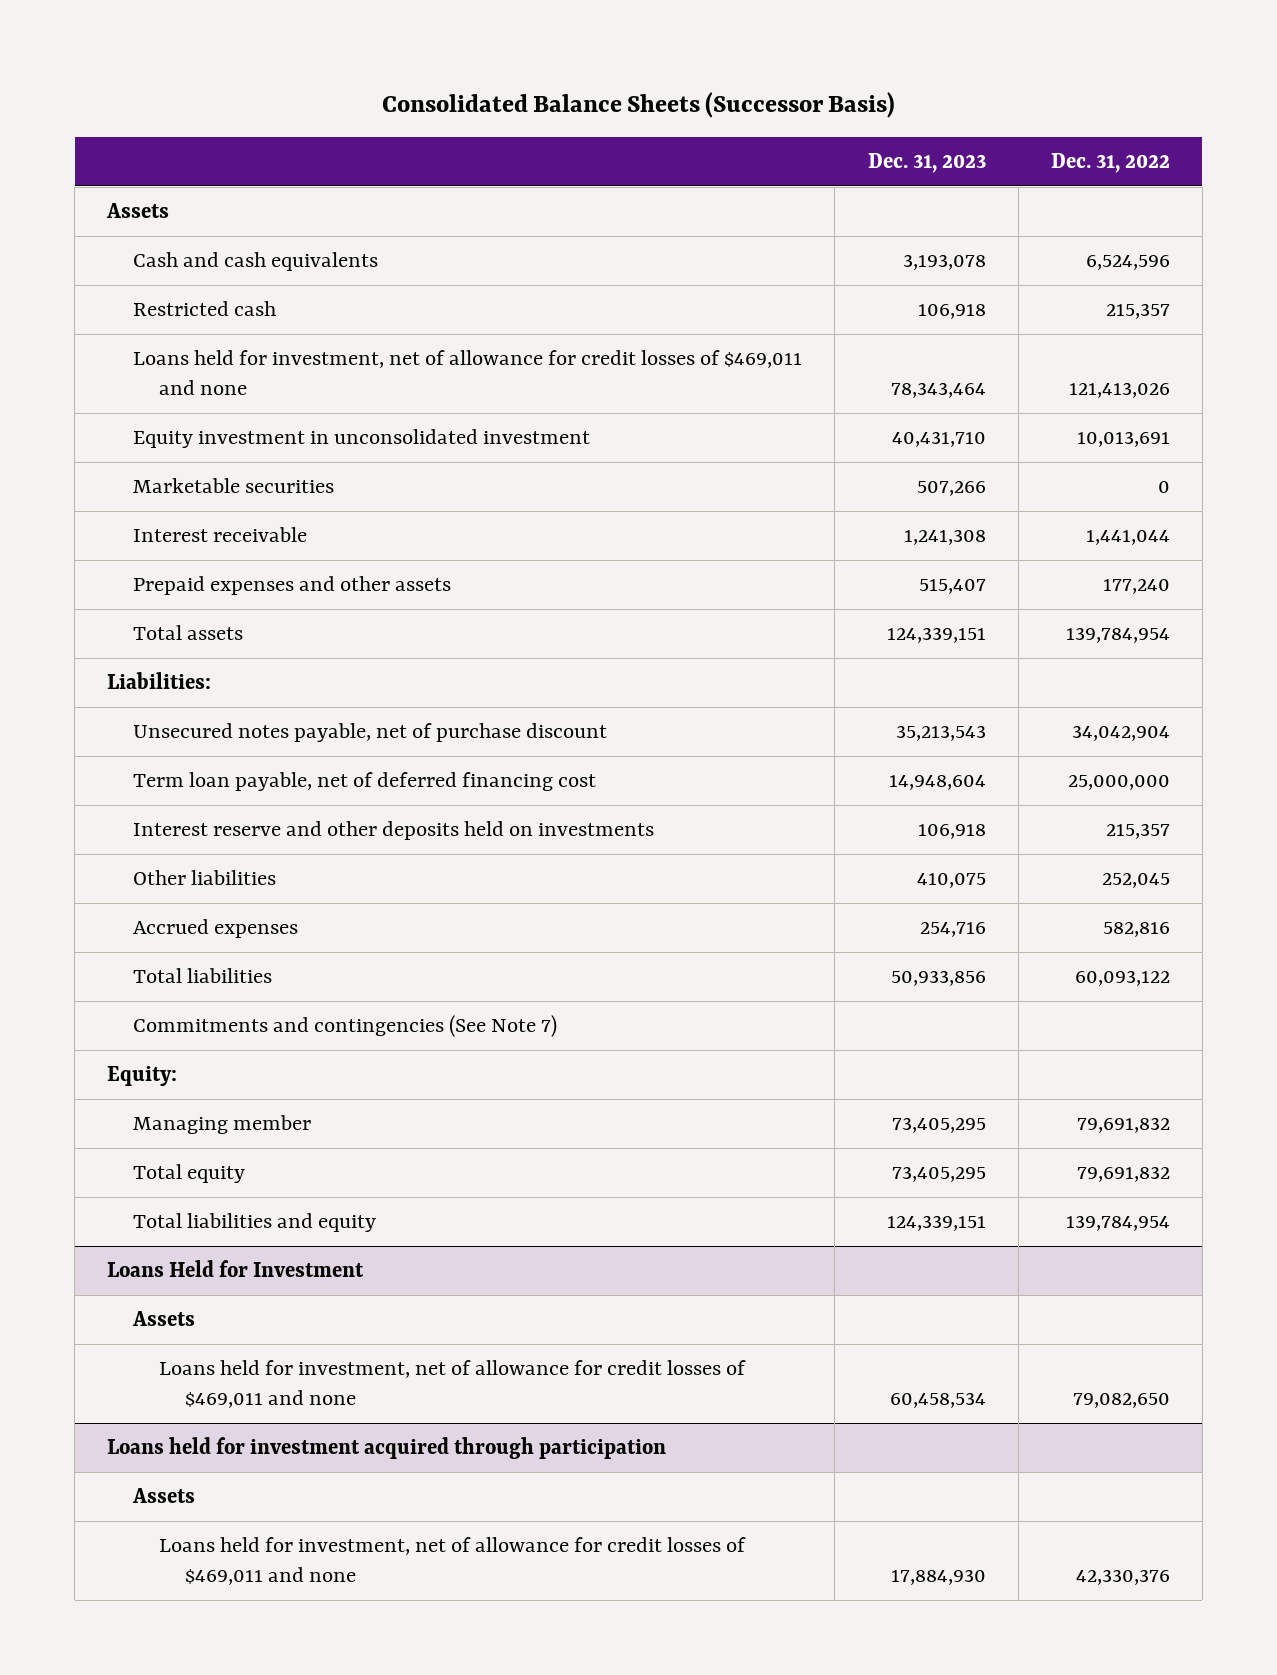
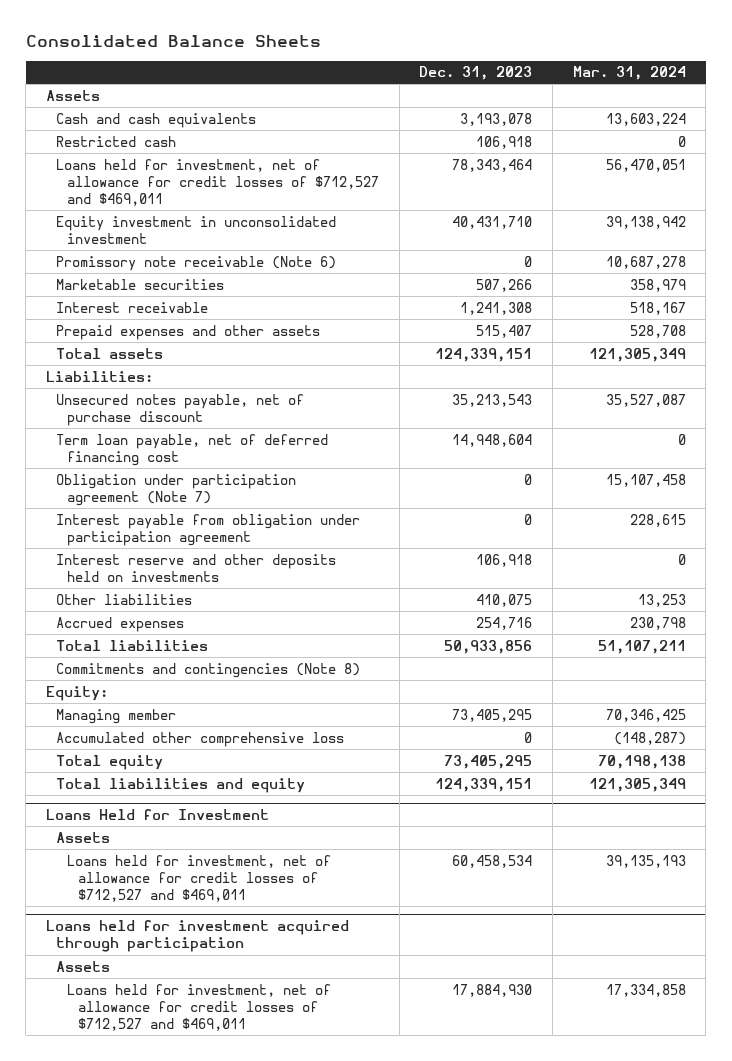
[381,92,895,119] Consolidated Balance Sheets (Successor Basis) -> [25,35,321,48] Consolidated Balance Sheets
[1050,153,1170,174] Dec. 31, 2022 -> none
none -> [572,66,686,81] Mar. 31, 2024
[133,350,803,396] Loans held for investment, net of allowance for credit losses of $469,011 and none -> [56,158,380,207] Loans held for investment, net of allowance for credit losses of $712,527 and $469,011
none -> [56,255,337,271] Promissory note receivable (Note 6)
none -> [56,473,297,506] Obligation under participation agreement (Note 7)
none -> [56,513,361,546] Interest payable from obligation under participation agreement
[133,1015,558,1038] Commitments and contingencies (See Note 7) -> [56,662,361,678] Commitments and contingencies (Note 8)
none -> [56,731,345,747] Accumulated other comprehensive loss
[159,1360,747,1409] Loans held for investment, net of allowance for credit losses of $469,011 and none -> [67,854,332,903] Loans held for investment, net of allowance for credit losses of $712,527 and $469,011
[159,1537,747,1586] Loans held for investment, net of allowance for credit losses of $469,011 and none -> [67,983,332,1032] Loans held for investment, net of allowance for credit losses of $712,527 and $469,011

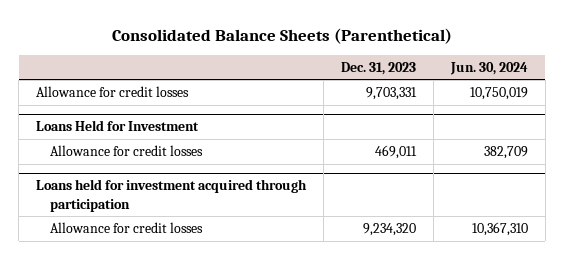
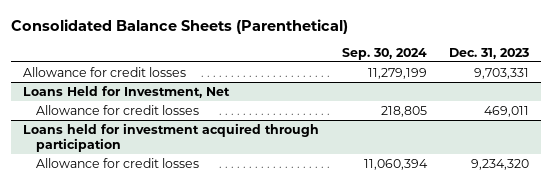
[449,61,528,75] Jun. 30, 2024 -> none
none -> [341,47,427,60] Sep. 30, 2024
[35,120,199,132] Loans Held for Investment -> [22,85,230,98] Loans Held for Investment, Net

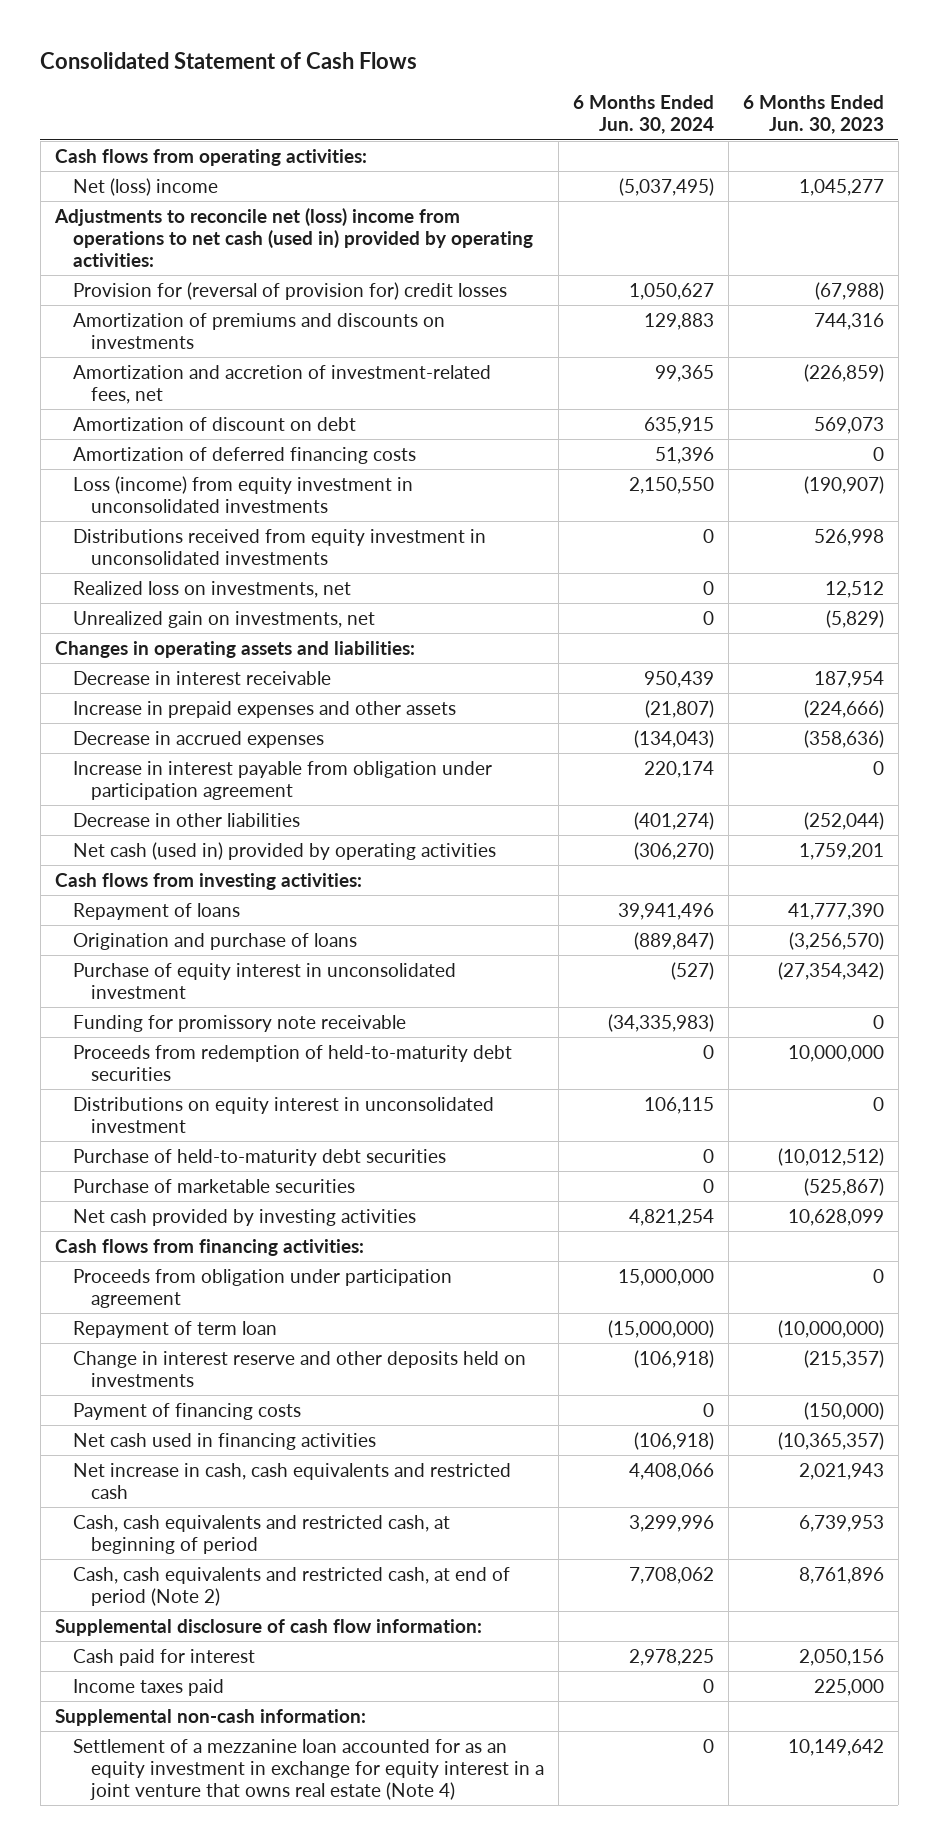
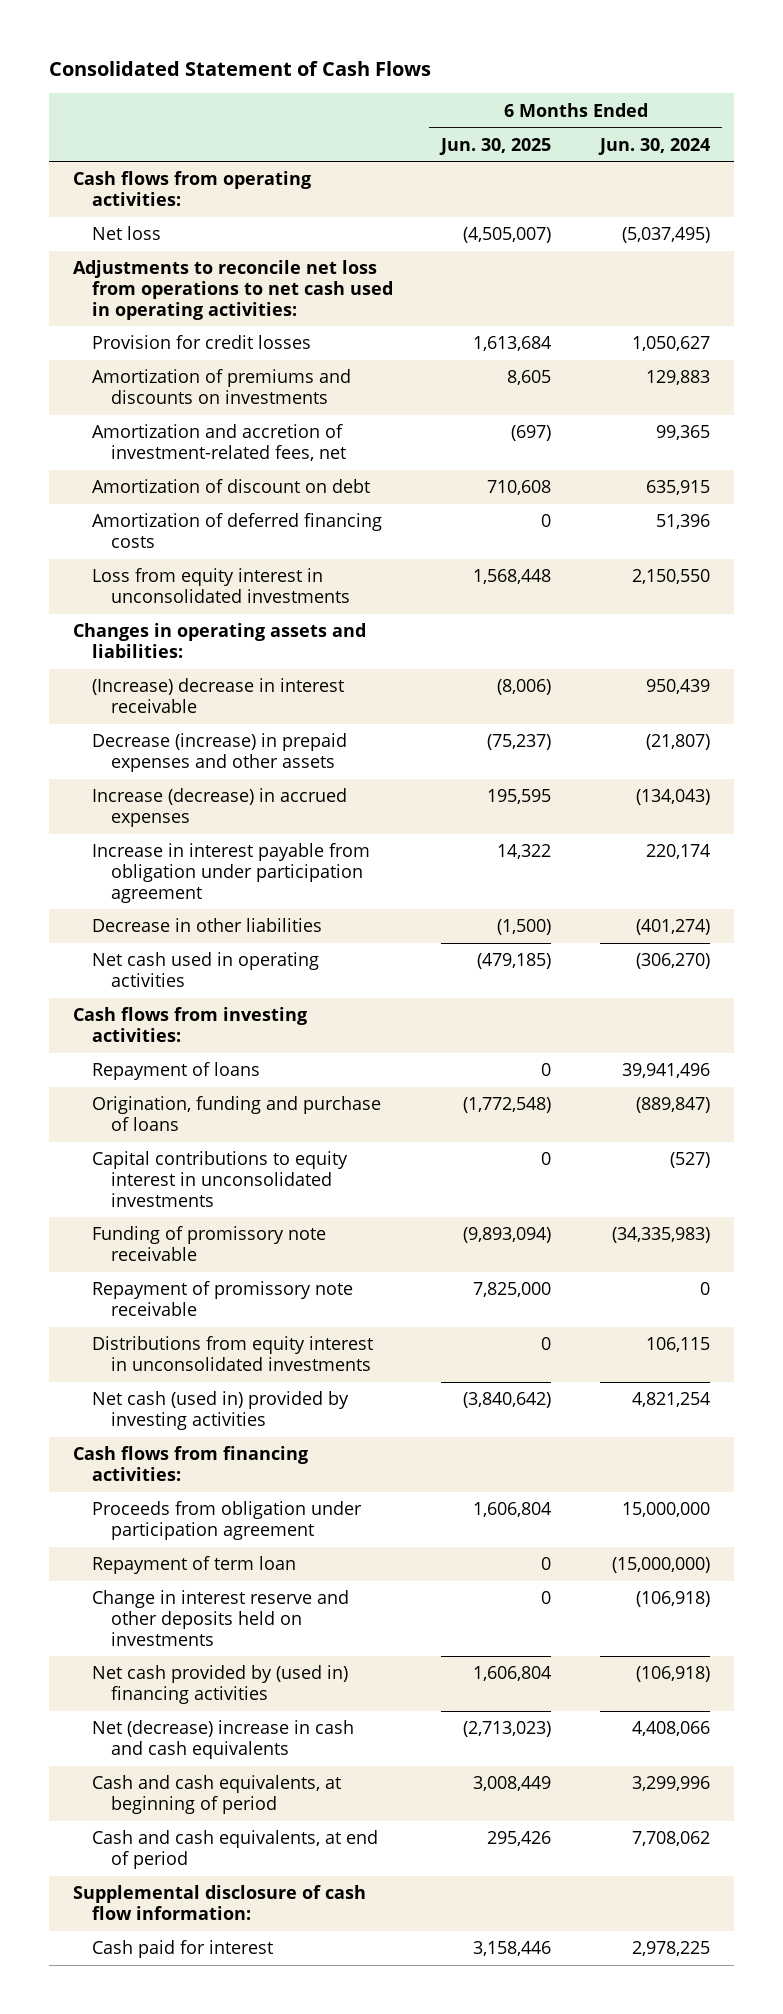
[742,95,884,135] 6 Months Ended Jun. 30, 2023 -> none
none -> [439,137,552,155] Jun. 30, 2025
[72,177,218,196] Net (loss) income -> [91,226,161,241] Net loss
[53,207,533,267] Adjustments to reconcile net (loss) income from operations to net cash (used in) provided by operating activities: -> [73,260,393,320] Adjustments to reconcile net loss from operations to net cash used in operating activities:
[72,281,507,300] Provision for (reversal of provision for) credit losses -> [91,335,311,350] Provision for credit losses
[72,528,486,565] Distributions received from equity investment in unconsolidated investments -> none
[72,580,351,598] Realized loss on investments, net -> none
[72,610,375,628] Unrealized gain on investments, net -> none
[72,475,413,513] Loss (income) from equity investment in unconsolidated investments -> [91,568,350,603] Loss from equity interest in unconsolidated investments
[72,670,331,685] Decrease in interest receivable -> [91,678,344,713] (Increase) decrease in interest receivable
[72,700,456,718] Increase in prepaid expenses and other assets -> [91,733,347,772] Decrease (increase) in prepaid expenses and other assets
[72,730,324,748] Decrease in accrued expenses -> [91,788,347,827] Increase (decrease) in accrued expenses
[72,841,496,860] Net cash (used in) provided by operating activities -> [91,952,319,987] Net cash used in operating activities
[72,1044,512,1081] Proceeds from redemption of held-to-maturity debt securities -> none
[72,1148,446,1166] Purchase of held-to-maturity debt securities -> none
[72,1178,355,1193] Purchase of marketable securities -> none
[72,932,357,950] Origination and purchase of loans -> [91,1096,381,1131] Origination, funding and purchase of loans
[72,962,456,999] Purchase of equity interest in unconsolidated investment -> [91,1151,348,1207] Capital contributions to equity interest in unconsolidated investments
[72,1014,406,1032] Funding for promissory note receivable -> [91,1226,326,1261] Funding of promissory note receivable
none -> [91,1281,353,1316] Repayment of promissory note receivable
[72,1096,494,1133] Distributions on equity interest in unconsolidated investment -> [91,1336,373,1371] Distributions from equity interest in unconsolidated investments
[72,1208,416,1226] Net cash provided by investing activities -> [91,1391,349,1430] Net cash (used in) provided by investing activities
[72,1402,301,1420] Payment of financing costs -> none
[72,1432,376,1450] Net cash used in financing activities -> [91,1665,348,1704] Net cash provided by (used in) financing activities
[72,1462,511,1499] Net increase in cash, cash equivalents and restricted cash -> [91,1720,354,1759] Net (decrease) increase in cash and cash equivalents
[72,1514,450,1554] Cash, cash equivalents and restricted cash, at beginning of period -> [91,1775,341,1814] Cash and cash equivalents, at beginning of period
[72,1566,510,1606] Cash, cash equivalents and restricted cash, at end of period (Note 2) -> [91,1830,378,1869] Cash and cash equivalents, at end of period
[72,1678,224,1696] Income taxes paid -> none
[54,1708,366,1726] Supplemental non-cash information: -> none
[72,1738,544,1800] Settlement of a mezzanine loan accounted for as an equity investment in exchange for equity interest in a joint venture that owns real estate (Note 4) -> none

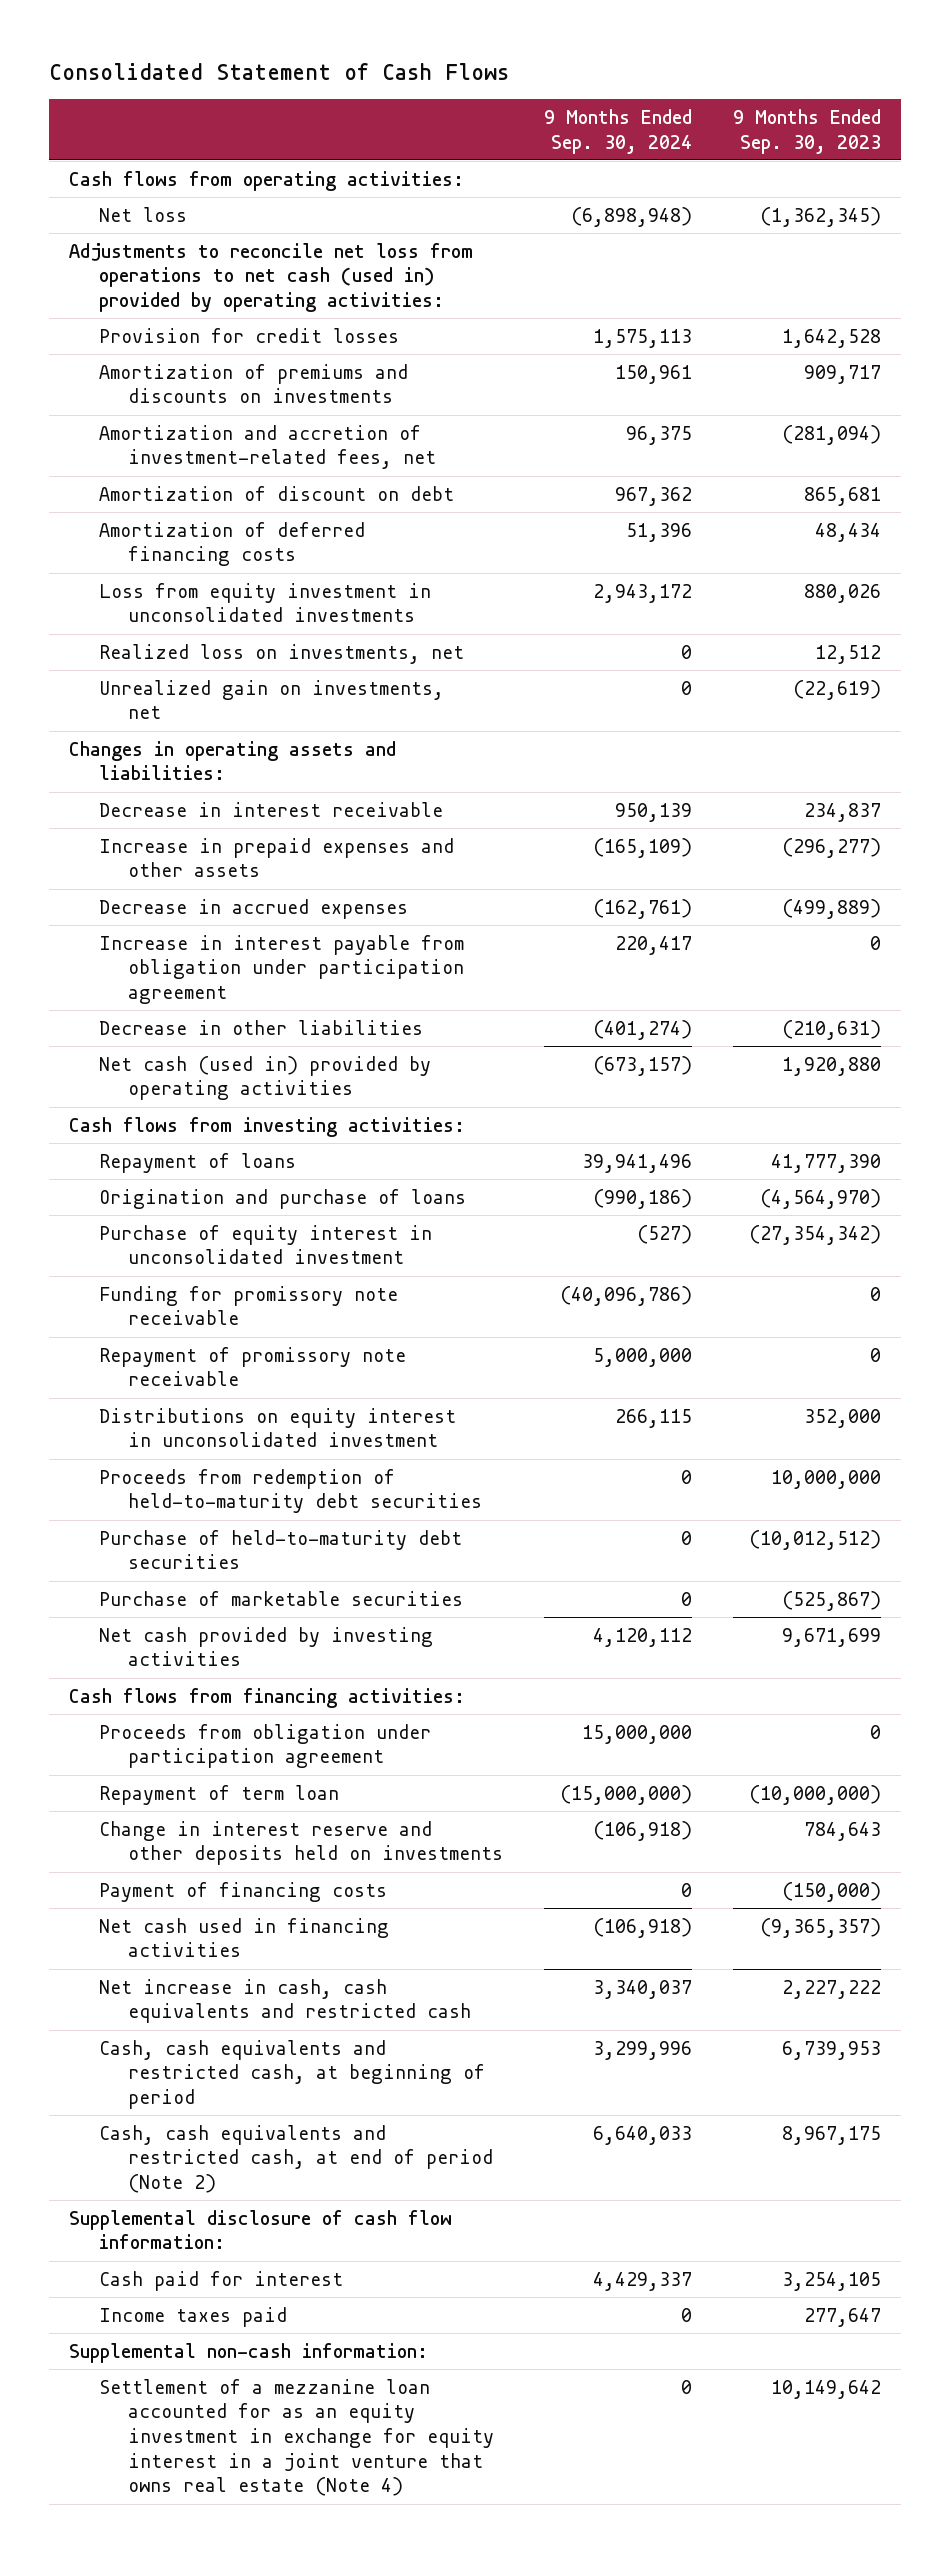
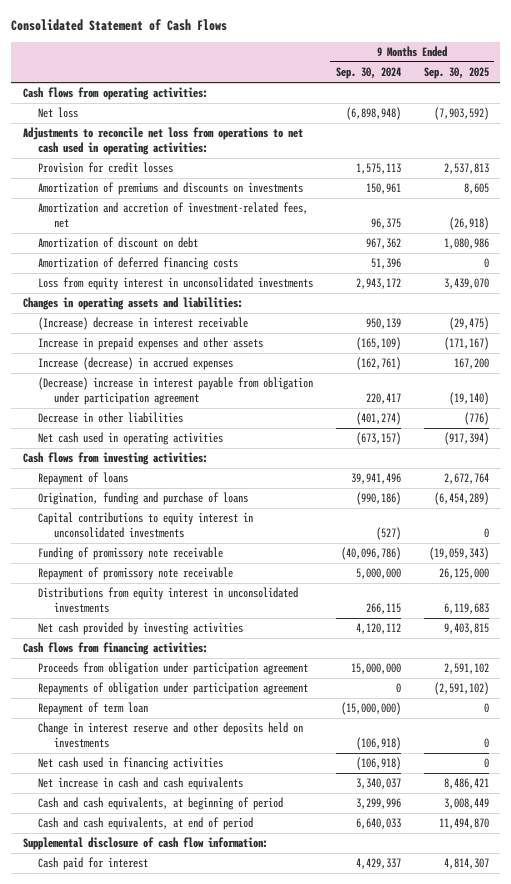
[732,108,881,154] 9 Months Ended Sep. 30, 2023 -> none
none -> [423,67,489,80] Sep. 30, 2025
[69,242,474,313] Adjustments to reconcile net loss from operations to net cash (used in) provided by operating activities: -> [22,127,303,156] Adjustments to reconcile net loss from operations to net cash used in operating activities:
[98,643,464,664] Realized loss on investments, net -> none
[98,679,444,720] Unrealized gain on investments, net -> none
[98,582,431,623] Loss from equity investment in unconsolidated investments -> [38,277,314,291] Loss from equity interest in unconsolidated investments
[98,801,443,817] Decrease in interest receivable -> [38,317,249,331] (Increase) decrease in interest receivable
[98,898,408,919] Decrease in accrued expenses -> [38,357,234,371] Increase (decrease) in accrued expenses
[98,934,465,1005] Increase in interest payable from obligation under participation agreement -> [38,377,314,406] (Decrease) increase in interest payable from obligation under participation agreement
[98,1055,431,1101] Net cash (used in) provided by operating activities -> [38,432,224,446] Net cash used in operating activities
[98,1188,466,1209] Origination and purchase of loans -> [38,492,249,506] Origination, funding and purchase of loans
[98,1224,432,1265] Purchase of equity interest in unconsolidated investment -> [38,512,254,539] Capital contributions to equity interest in unconsolidated investments
[98,1285,398,1326] Funding for promissory note receivable -> [38,547,224,561] Funding of promissory note receivable
[98,1468,483,1514] Proceeds from redemption of held-to-maturity debt securities -> none
[98,1529,462,1570] Purchase of held-to-maturity debt securities -> none
[98,1590,463,1606] Purchase of marketable securities -> none
[98,1407,456,1448] Distributions on equity interest in unconsolidated investment -> [38,587,299,614] Distributions from equity interest in unconsolidated investments
none -> [38,682,309,696] Repayments of obligation under participation agreement
[98,1881,387,1902] Payment of financing costs -> none
[98,1978,472,2024] Net increase in cash, cash equivalents and restricted cash -> [38,777,244,791] Net increase in cash and cash equivalents
[98,2039,486,2110] Cash, cash equivalents and restricted cash, at beginning of period -> [38,797,284,811] Cash and cash equivalents, at beginning of period
[98,2124,494,2194] Cash, cash equivalents and restricted cash, at end of period (Note 2) -> [38,817,254,831] Cash and cash equivalents, at end of period
[98,2306,287,2327] Income taxes paid -> none
[69,2342,429,2363] Supplemental non-cash information: -> none
[98,2378,495,2497] Settlement of a mezzanine loan accounted for as an equity investment in exchange for equity interest in a joint venture that owns real estate (Note 4) -> none

